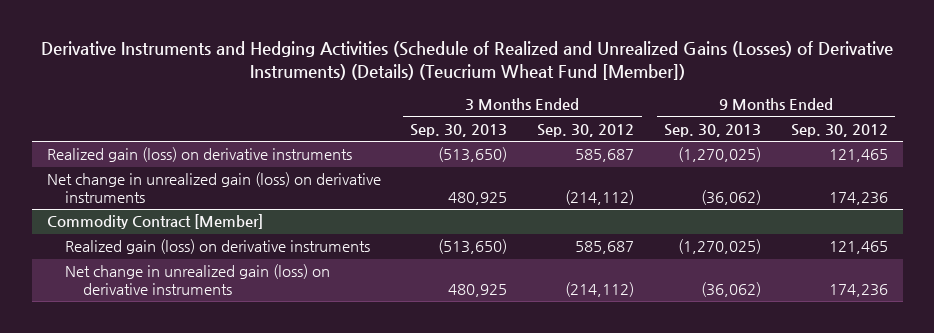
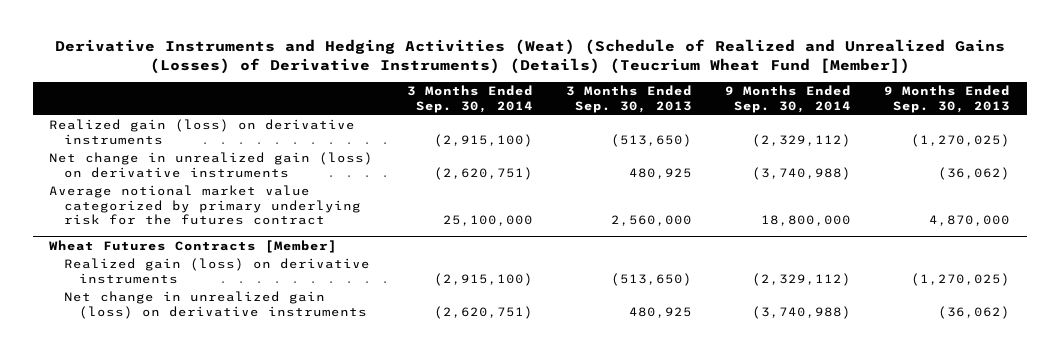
[41,41,894,81] Derivative Instruments and Hedging Activities (Schedule of Realized and Unrealized Gains (Losses) of Derivative Instruments) (Details) (Teucrium Wheat Fund [Member]) -> [54,39,1005,74] Derivative Instruments and Hedging Activities (Weat) (Schedule of Realized and Unrealized Gains (Losses) of Derivative Instruments) (Details) (Teucrium Wheat Fund [Member])
[537,123,635,137] Sep. 30, 2012 -> none
[790,123,888,137] Sep. 30, 2012 -> none
none -> [406,85,533,113] 3 Months Ended Sep. 30, 2014
none -> [724,85,851,113] 9 Months Ended Sep. 30, 2014
[46,214,263,230] Commodity Contract [Member] -> none
none -> [49,185,361,226] Average notional market value categorized by primary underlying risk for the futures contract
none -> [49,239,338,253] Wheat Futures Contracts [Member]

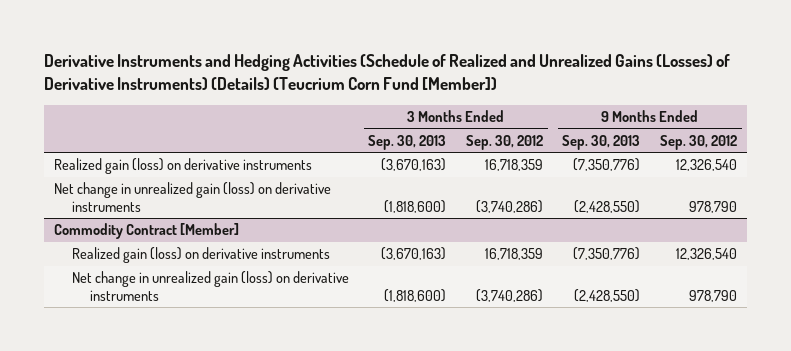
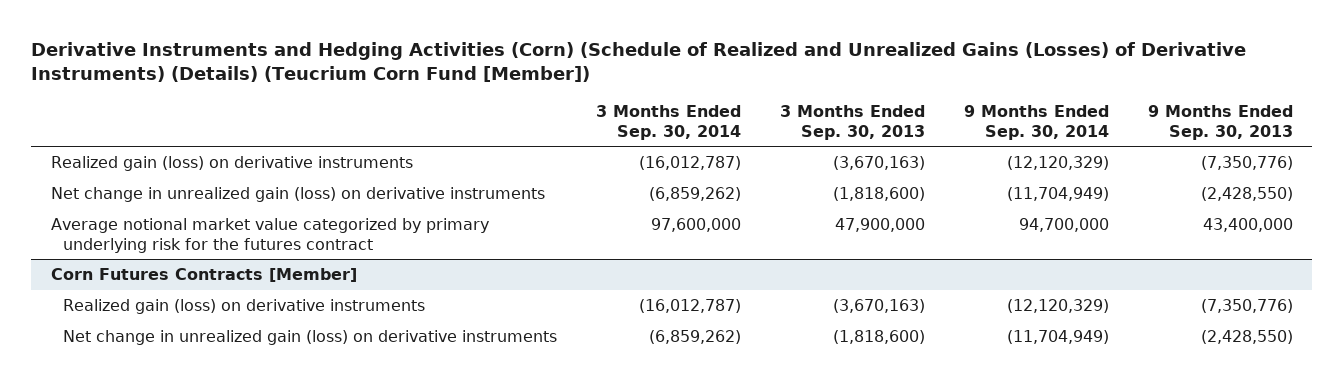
[44,54,731,90] Derivative Instruments and Hedging Activities (Schedule of Realized and Unrealized Gains (Losses) of Derivative Instruments) (Details) (Teucrium Corn Fund [Member]) -> [31,41,1247,83] Derivative Instruments and Hedging Activities (Corn) (Schedule of Realized and Unrealized Gains (Losses) of Derivative Instruments) (Details) (Teucrium Corn Fund [Member])
[465,134,543,150] Sep. 30, 2012 -> none
[659,134,737,150] Sep. 30, 2012 -> none
none -> [596,105,742,140] 3 Months Ended Sep. 30, 2014
none -> [963,105,1109,140] 9 Months Ended Sep. 30, 2014
[54,223,240,240] Commodity Contract [Member] -> none
none -> [50,218,489,253] Average notional market value categorized by primary underlying risk for the futures contract
none -> [50,268,357,283] Corn Futures Contracts [Member]

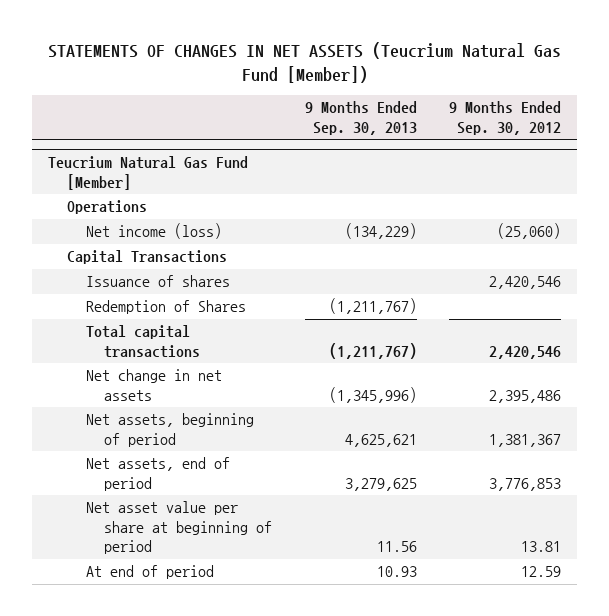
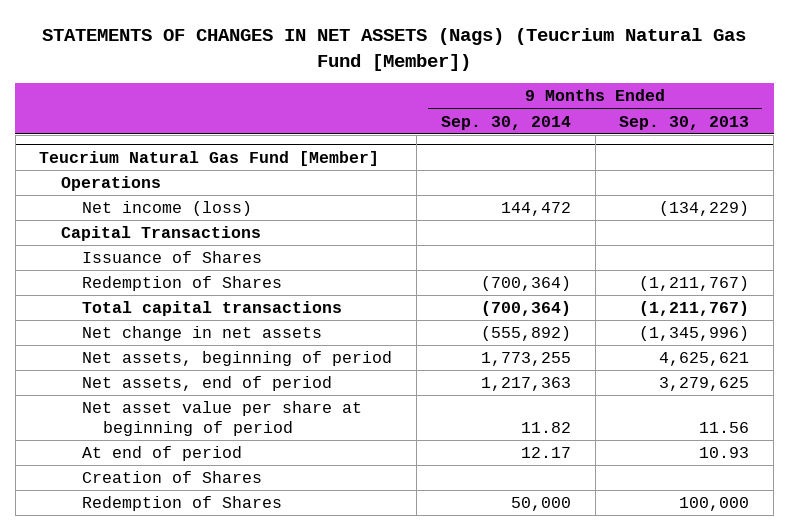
[47,41,561,83] STATEMENTS OF CHANGES IN NET ASSETS (Teucrium Natural Gas Fund [Member]) -> [42,27,747,71] STATEMENTS OF CHANGES IN NET ASSETS (Nags) (Teucrium Natural Gas Fund [Member])
[448,101,561,135] 9 Months Ended Sep. 30, 2012 -> none
none -> [440,115,571,130] Sep. 30, 2014
[85,275,230,288] Issuance of shares -> [81,251,262,264] Issuance of Shares
none -> [81,471,262,484] Creation of Shares
none -> [81,496,282,512] Redemption of Shares

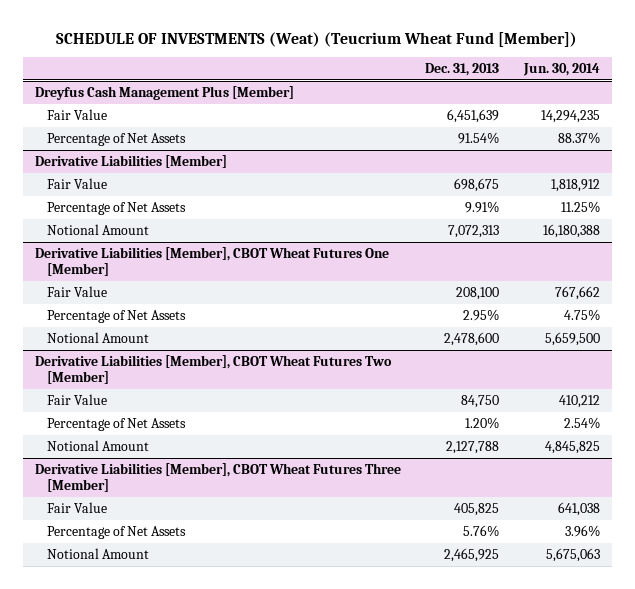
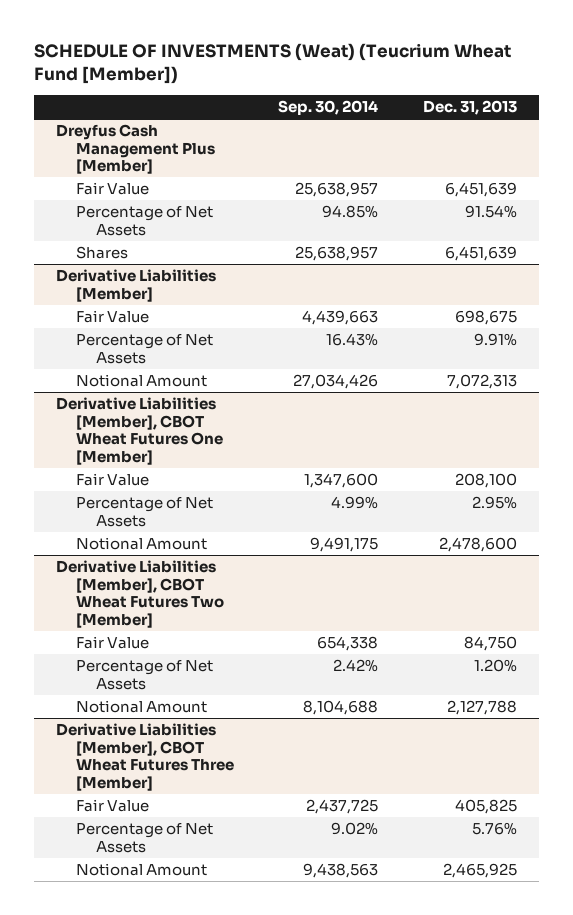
[522,62,600,76] Jun. 30, 2014 -> none
none -> [278,100,379,116] Sep. 30, 2014
none -> [75,246,128,260] Shares

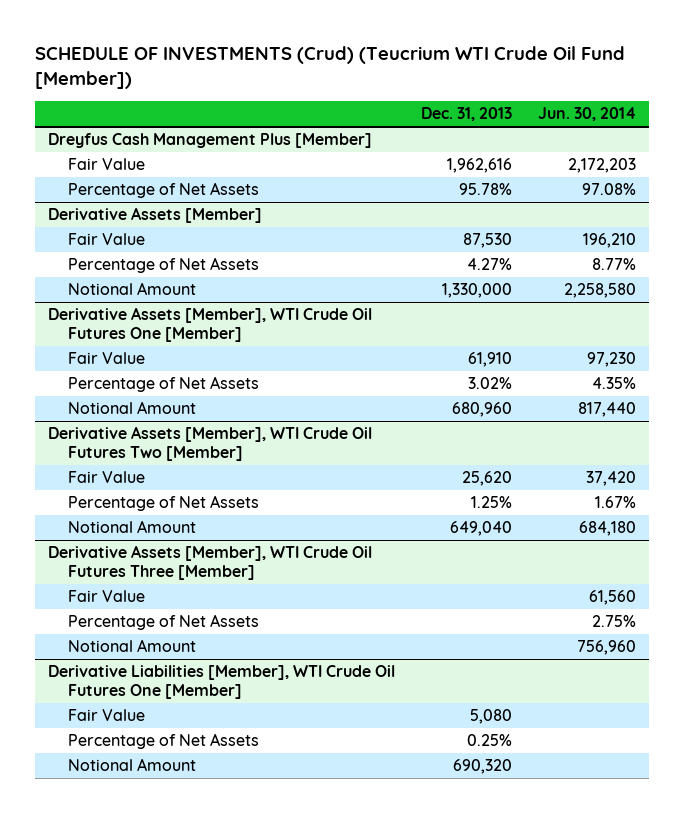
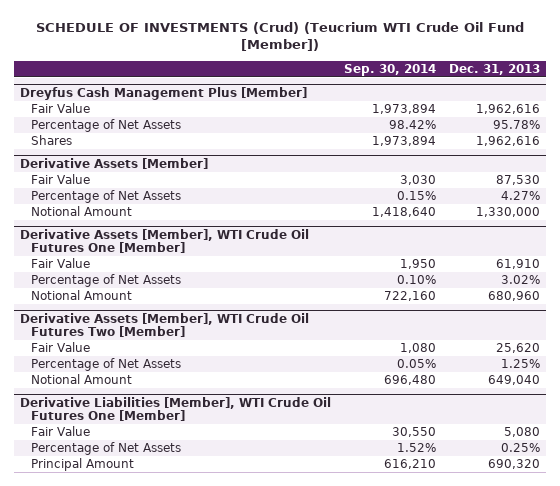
[538,107,637,122] Jun. 30, 2014 -> none
none -> [344,64,437,77] Sep. 30, 2014
none -> [30,135,72,146] Shares
[48,545,373,580] Derivative Assets [Member], WTI Crude Oil Futures Three [Member] -> none
[67,590,145,603] Fair Value -> none
[67,614,259,631] Percentage of Net Assets -> none
[67,639,196,653] Notional Amount -> none
[67,758,196,772] Notional Amount -> [30,458,134,472] Principal Amount

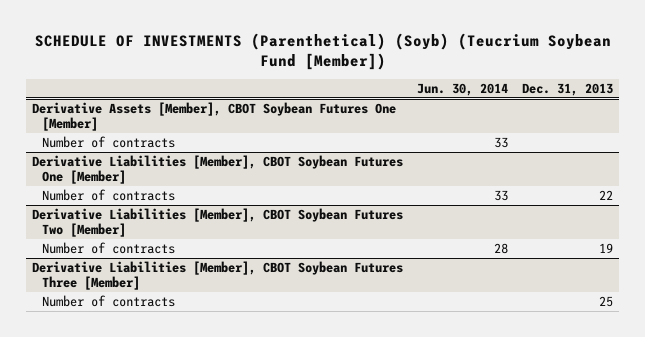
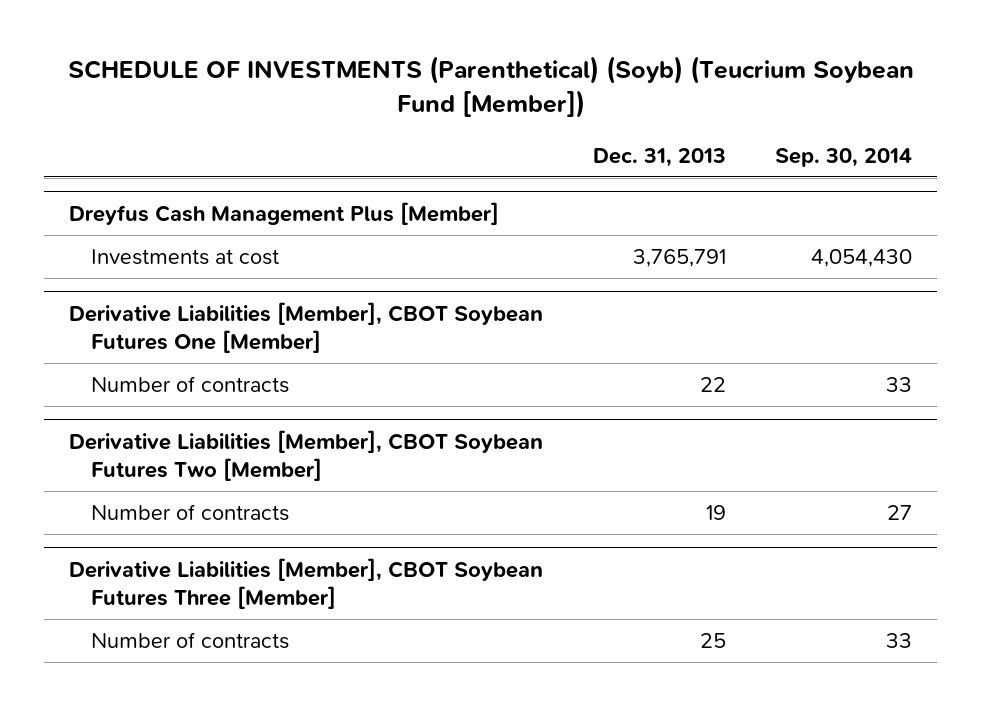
[417,82,509,96] Jun. 30, 2014 -> none
none -> [775,147,913,167] Sep. 30, 2014
[32,102,397,132] Derivative Assets [Member], CBOT Soybean Futures One [Member] -> none
[41,136,175,149] Number of contracts -> none
none -> [69,201,500,225] Dreyfus Cash Management Plus [Member]
none -> [91,248,280,265] Investments at cost

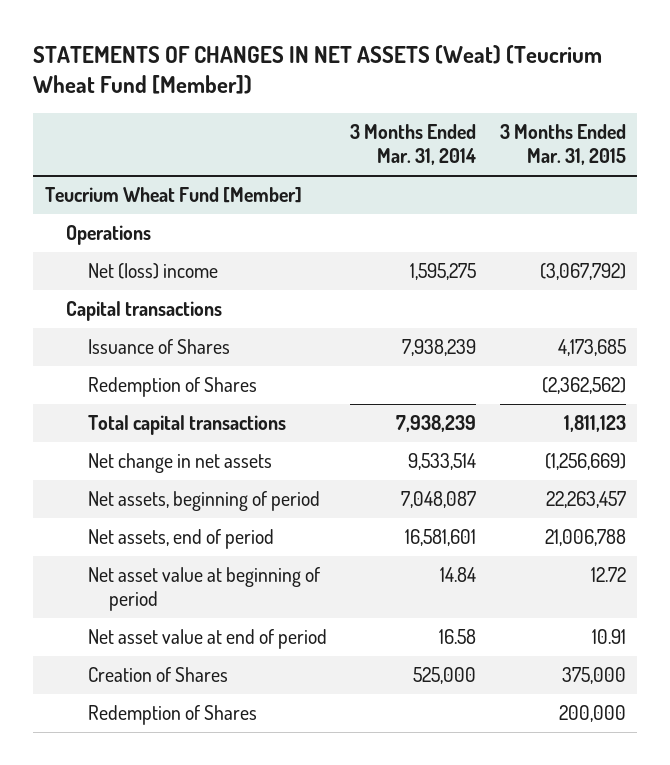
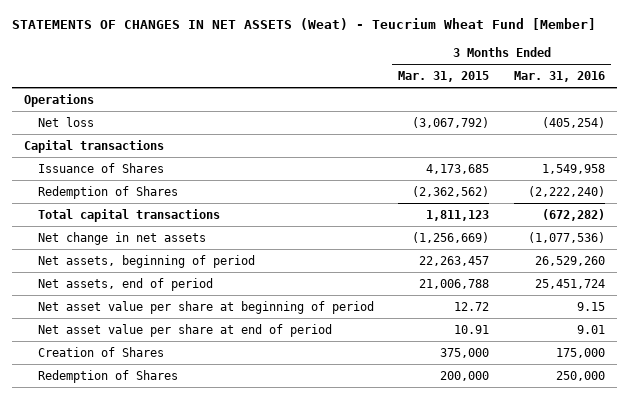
[32,45,602,95] STATEMENTS OF CHANGES IN NET ASSETS (Weat) (Teucrium Wheat Fund [Member]) -> [11,18,596,31] STATEMENTS OF CHANGES IN NET ASSETS (Weat) - Teucrium Wheat Fund [Member]
[350,124,477,166] 3 Months Ended Mar. 31, 2014 -> none
none -> [513,70,605,82] Mar. 31, 2016
[44,187,302,204] Teucrium Wheat Fund [Member] -> none
[87,263,218,280] Net (loss) income -> [38,116,95,127] Net loss
[87,567,320,612] Net asset value at beginning of period -> [38,300,375,314] Net asset value per share at beginning of period
[87,629,327,650] Net asset value at end of period -> [38,323,333,337] Net asset value per share at end of period

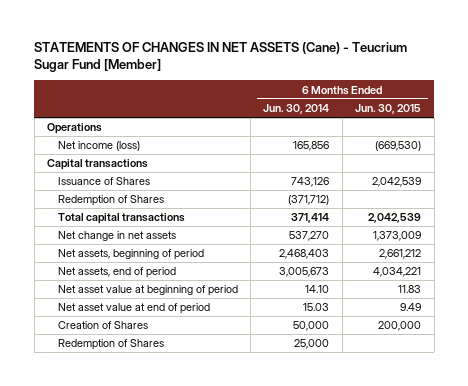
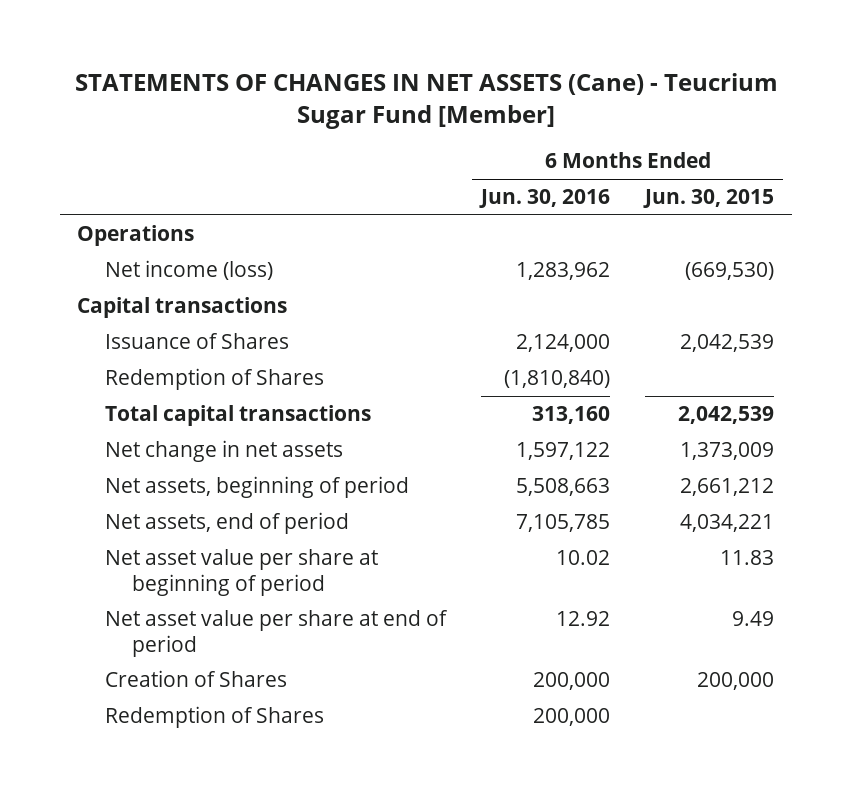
[263,103,330,114] Jun. 30, 2014 -> none
none -> [479,189,611,209] Jun. 30, 2016
[57,285,238,297] Net asset value at beginning of period -> [104,549,378,596] Net asset value per share at beginning of period
[57,303,210,315] Net asset value at end of period -> [104,610,448,657] Net asset value per share at end of period

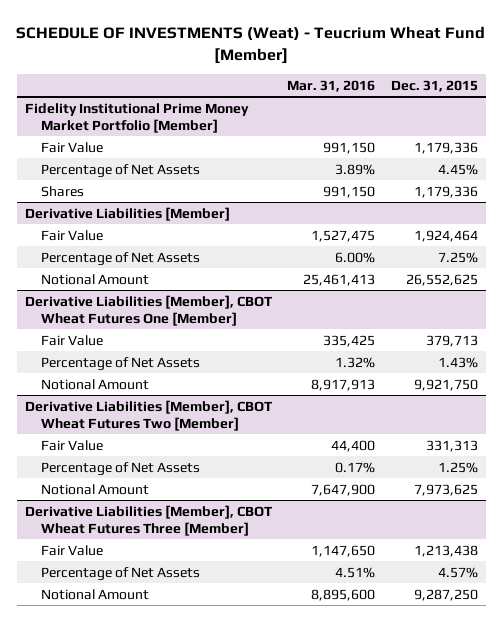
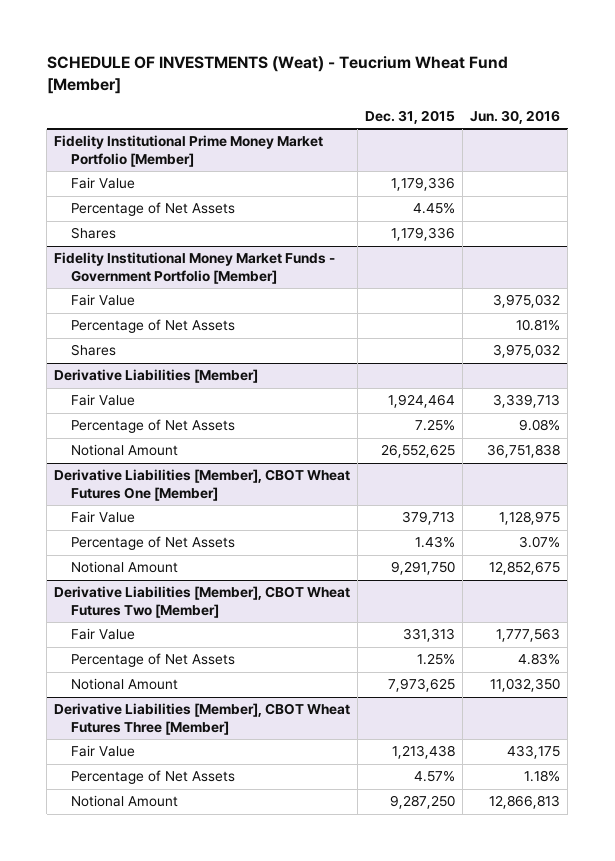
[287,79,376,92] Mar. 31, 2016 -> none
none -> [470,109,561,124] Jun. 30, 2016
none -> [54,252,336,284] Fidelity Institutional Money Market Funds - Government Portfolio [Member]
none -> [71,294,136,307] Fair Value
none -> [71,319,236,334] Percentage of Net Assets
none -> [71,344,117,357] Shares
[414,378,479,391] 9,921,750 -> [391,561,456,576] 9,291,750

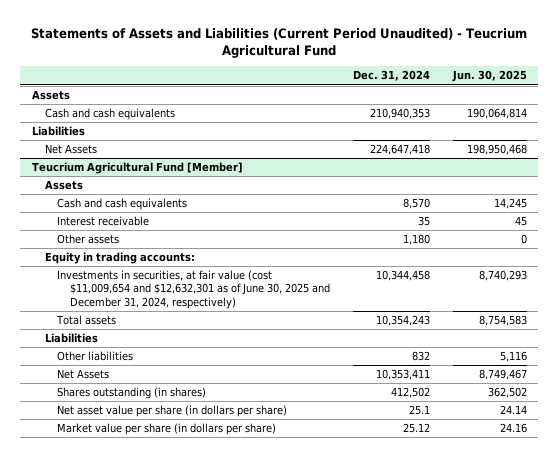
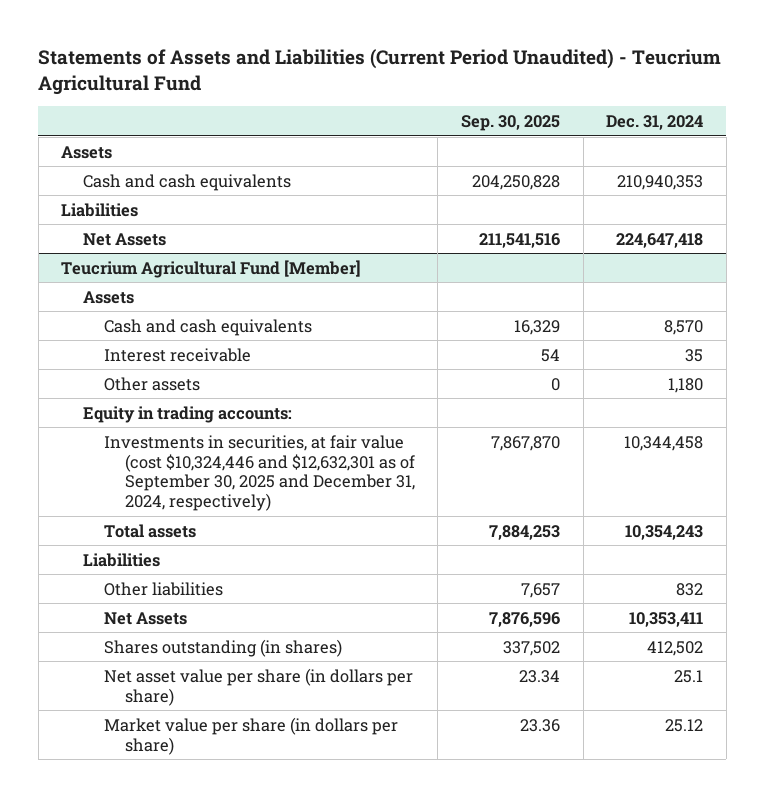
[451,70,527,83] Jun. 30, 2025 -> none
none -> [461,114,561,131] Sep. 30, 2025
[57,270,331,309] Investments in securities, at fair value (cost $11,009,654 and $12,632,301 as of June 30, 2025 and December 31, 2024, respectively) -> [103,434,415,512] Investments in securities, at fair value (cost $10,324,446 and $12,632,301 as of September 30, 2025 and December 31, 2024, respectively)

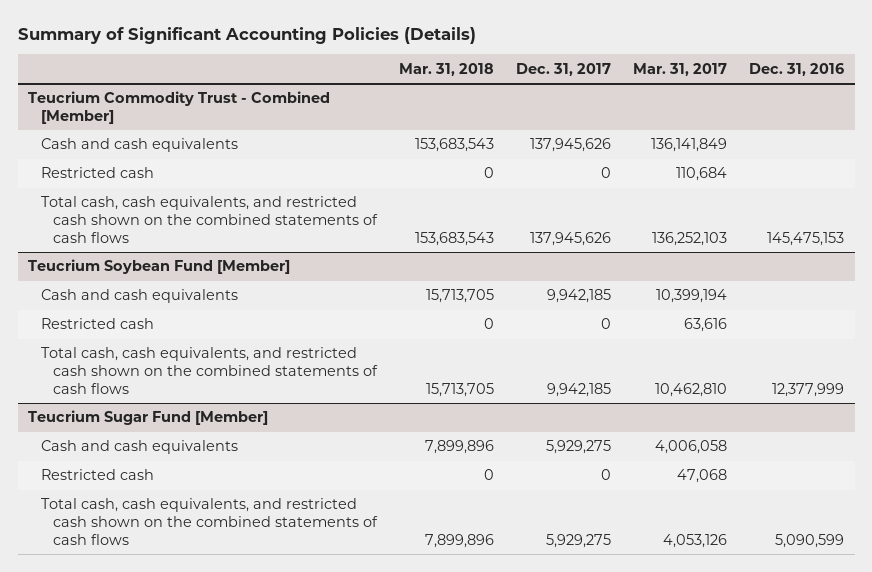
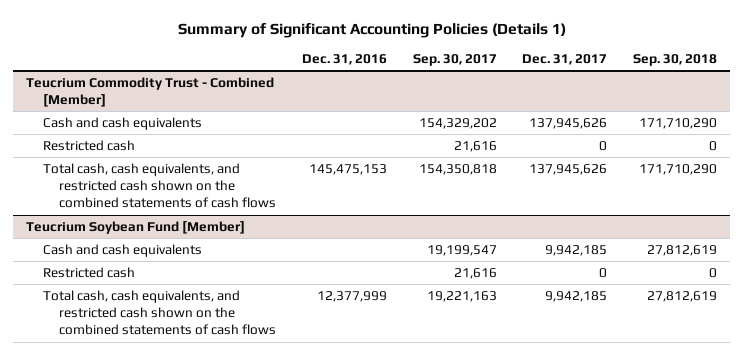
[17,26,476,44] Summary of Significant Accounting Policies (Details) -> [177,22,566,38] Summary of Significant Accounting Policies (Details 1)
[398,62,494,76] Mar. 31, 2018 -> none
[632,62,727,76] Mar. 31, 2017 -> none
none -> [412,54,497,67] Sep. 30, 2017
none -> [633,54,718,67] Sep. 30, 2018
[28,410,269,426] Teucrium Sugar Fund [Member] -> none
[40,440,238,455] Cash and cash equivalents -> none
[40,469,154,481] Restricted cash -> none
[40,498,378,545] Total cash, cash equivalents, and restricted cash shown on the combined statements of cash flows -> none

